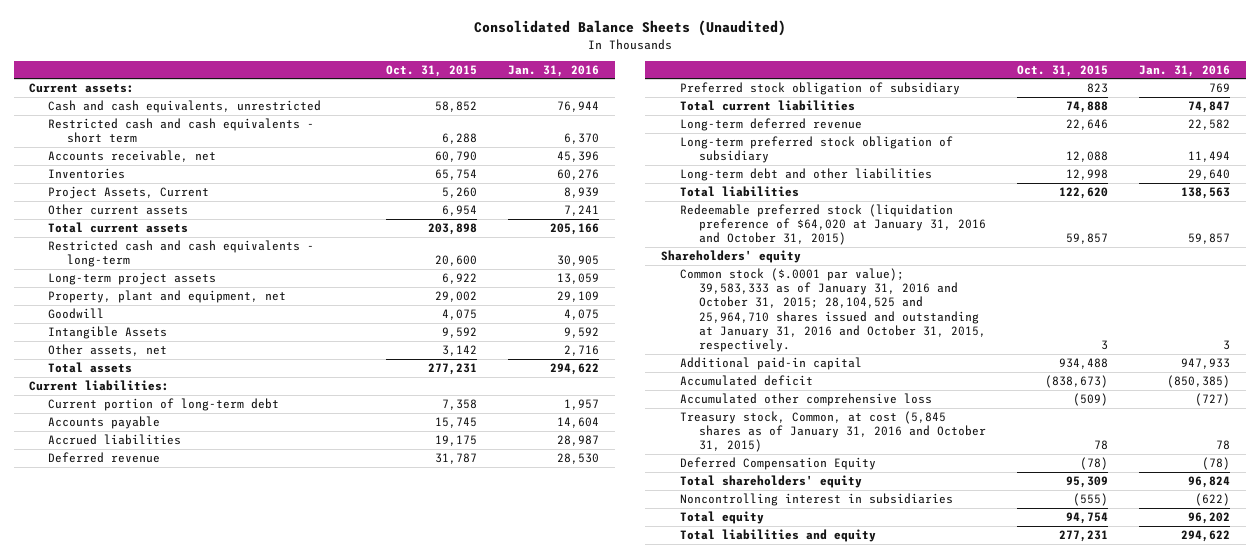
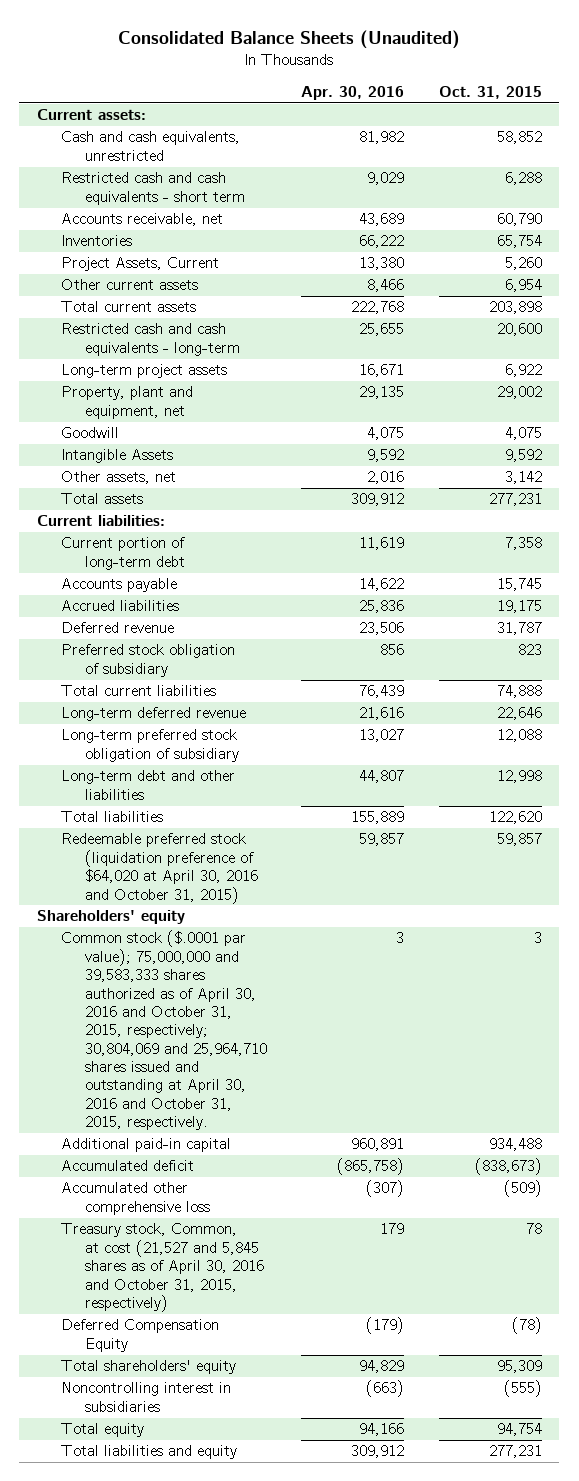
[507,64,599,77] Jan. 31, 2016 -> none
none -> [301,86,405,101] Apr. 30, 2016
[679,203,986,246] Redeemable preferred stock (liquidation preference of $64,020 at January 31, 2016 and October 31, 2015) -> [60,833,258,904] Redeemable preferred stock (liquidation preference of $64,020 at April 30, 2016 and October 31, 2015)
[679,267,986,353] Common stock ($.0001 par value); 39,583,333 as of January 31, 2016 and October 31, 2015; 28,104,525 and 25,964,710 shares issued and outstanding at January 31, 2016 and October 31, 2015, respectively. -> [60,930,267,1131] Common stock ($.0001 par value); 75,000,000 and 39,583,333 shares authorized as of April 30, 2016 and October 31, 2015, respectively; 30,804,069 and 25,964,710 shares issued and outstanding at April 30, 2016 and October 31, 2015, respectively.
[679,410,986,453] Treasury stock, Common, at cost (5,845 shares as of January 31, 2016 and October 31, 2015) -> [60,1223,264,1312] Treasury stock, Common, at cost (21,527 and 5,845 shares as of April 30, 2016 and October 31, 2015, respectively)

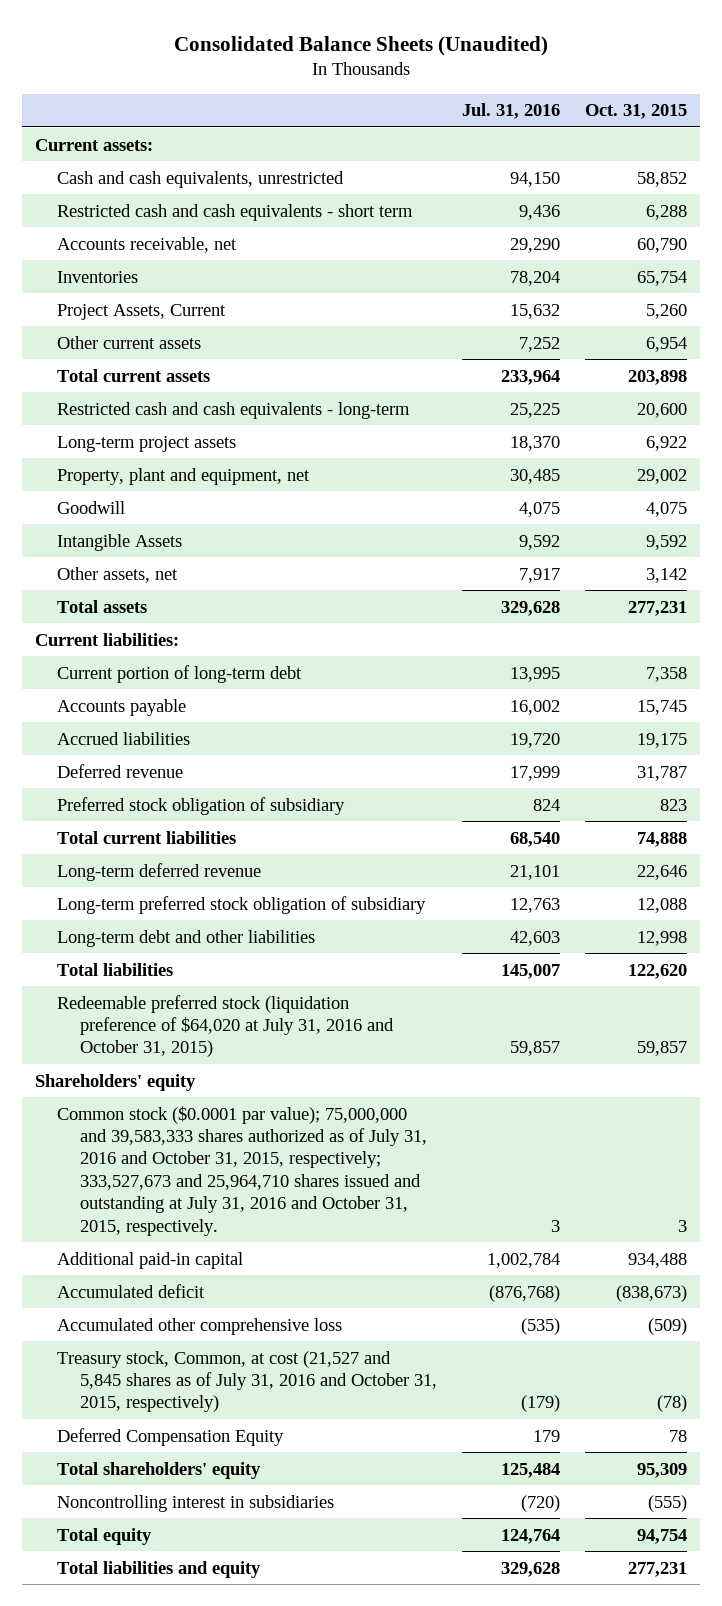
[301,86,405,101] Apr. 30, 2016 -> none
none -> [462,103,561,120] Jul. 31, 2016
[60,833,258,904] Redeemable preferred stock (liquidation preference of $64,020 at April 30, 2016 and October 31, 2015) -> [57,994,394,1058] Redeemable preferred stock (liquidation preference of $64,020 at July 31, 2016 and October 31, 2015)
[60,930,267,1131] Common stock ($.0001 par value); 75,000,000 and 39,583,333 shares authorized as of April 30, 2016 and October 31, 2015, respectively; 30,804,069 and 25,964,710 shares issued and outstanding at April 30, 2016 and October 31, 2015, respectively. -> [57,1105,427,1236] Common stock ($0.0001 par value); 75,000,000 and 39,583,333 shares authorized as of July 31, 2016 and October 31, 2015, respectively; 333,527,673 and 25,964,710 shares issued and outstanding at July 31, 2016 and October 31, 2015, respectively.
[60,1223,264,1312] Treasury stock, Common, at cost (21,527 and 5,845 shares as of April 30, 2016 and October 31, 2015, respectively) -> [57,1350,437,1413] Treasury stock, Common, at cost (21,527 and 5,845 shares as of July 31, 2016 and October 31, 2015, respectively)
[525,1223,542,1235] 78 -> [657,1395,688,1413] (78)
[511,1317,542,1335] (78) -> [669,1429,688,1442] 78

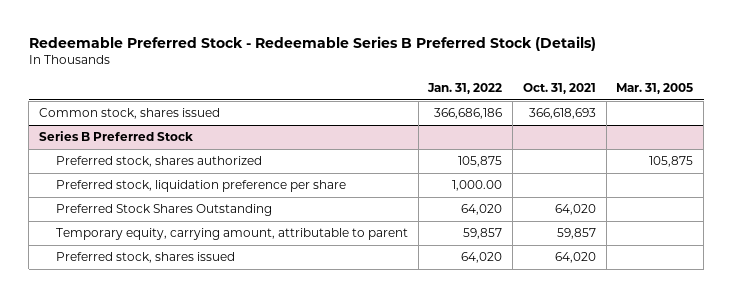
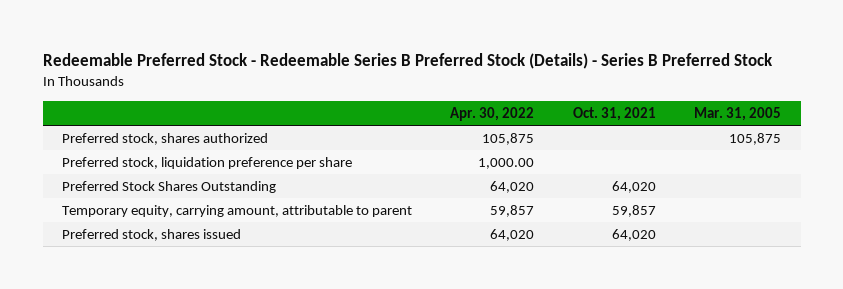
[28,35,596,51] Redeemable Preferred Stock - Redeemable Series B Preferred Stock (Details) -> [42,52,773,69] Redeemable Preferred Stock - Redeemable Series B Preferred Stock (Details) - Series B Preferred Stock
[427,83,503,95] Jan. 31, 2022 -> none
none -> [450,106,535,121] Apr. 30, 2022
[39,108,221,120] Common stock, shares issued -> none
[39,131,194,142] Series B Preferred Stock -> none

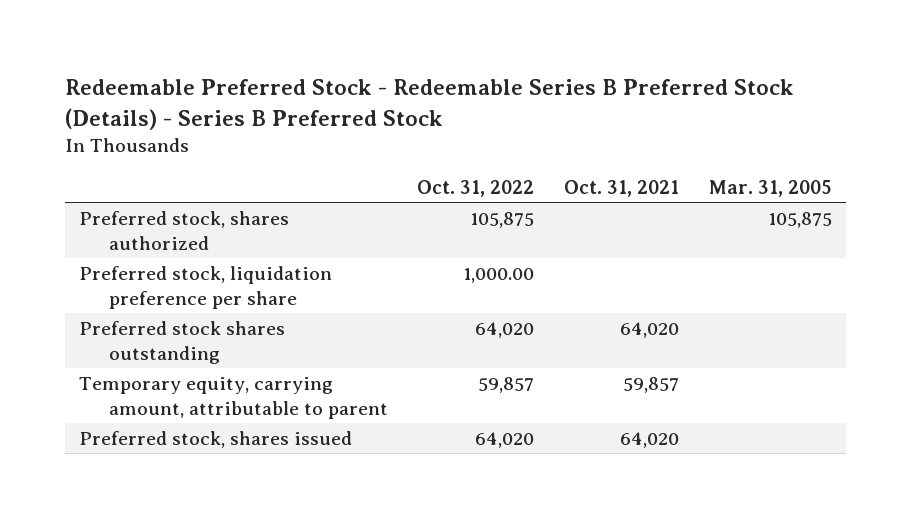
[450,106,535,121] Apr. 30, 2022 -> none
none -> [417,179,535,197] Oct. 31, 2022
[62,180,277,193] Preferred Stock Shares Outstanding -> [79,321,286,364] Preferred stock shares outstanding

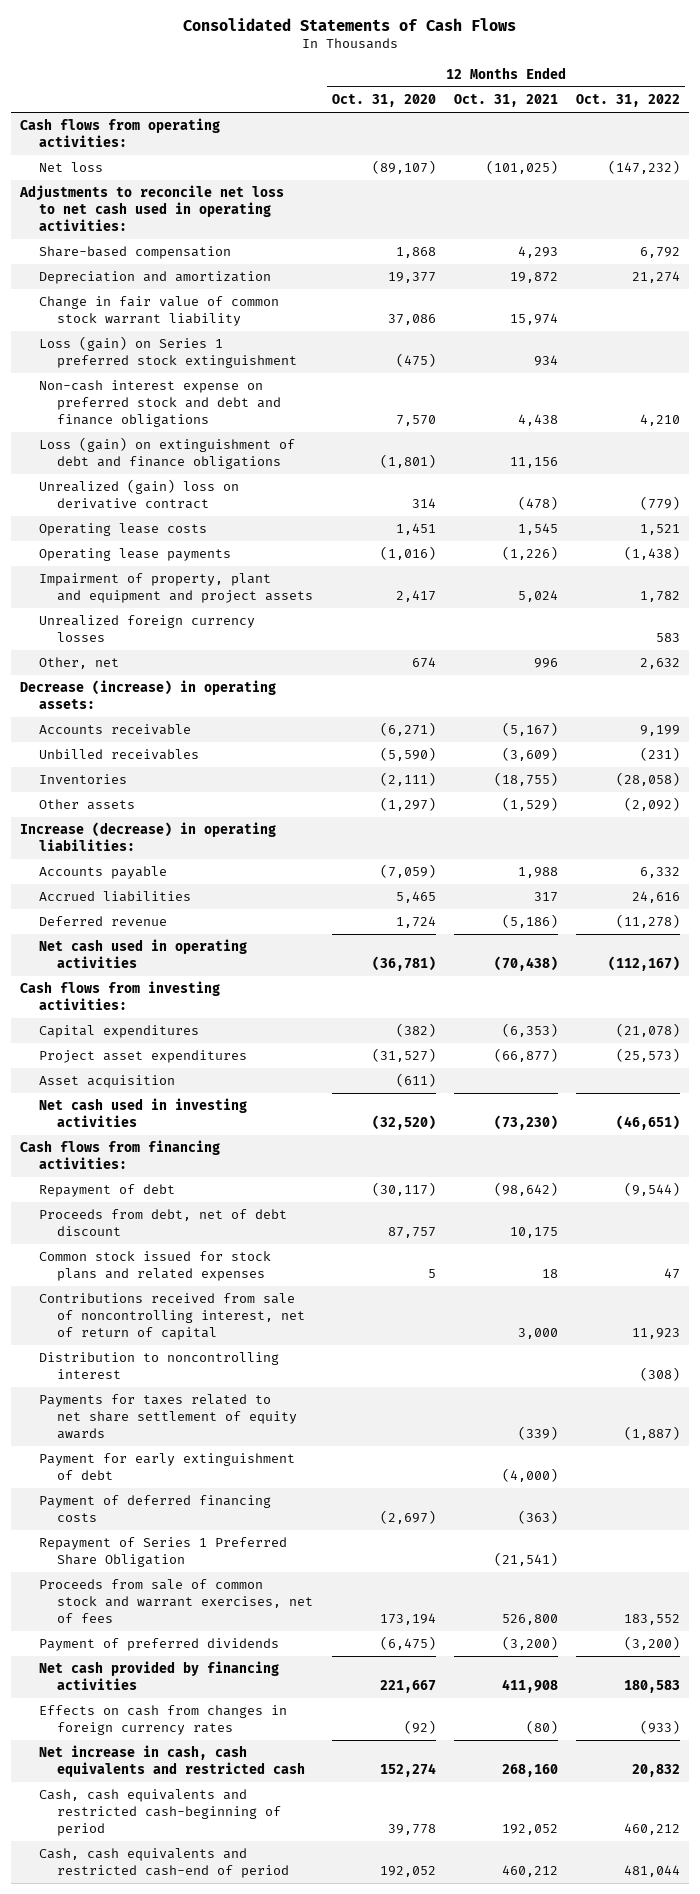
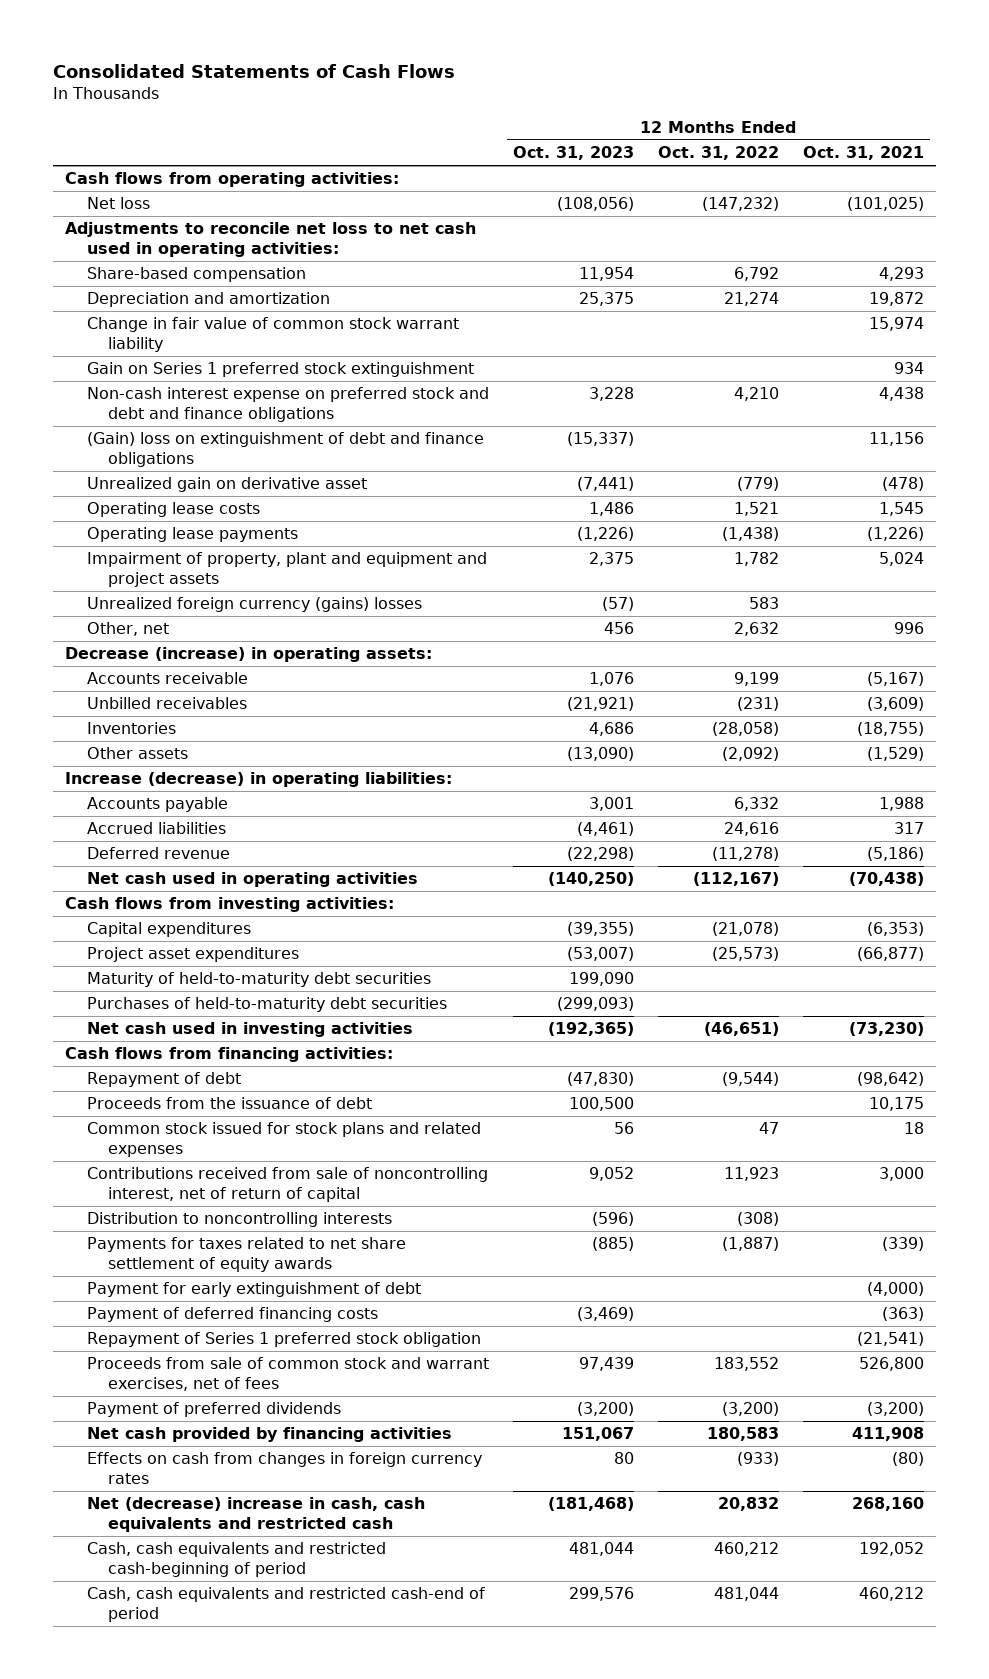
[331,94,436,108] Oct. 31, 2020 -> none
none -> [512,146,634,161] Oct. 31, 2023
[38,336,298,369] Loss (gain) on Series 1 preferred stock extinguishment -> [86,362,474,378] Gain on Series 1 preferred stock extinguishment
[38,437,295,470] Loss (gain) on extinguishment of debt and finance obligations -> [86,432,484,468] (Gain) loss on extinguishment of debt and finance obligations
[38,479,239,510] Unrealized (gain) loss on derivative contract -> [86,477,367,493] Unrealized gain on derivative asset
[38,615,255,643] Unrealized foreign currency losses -> [86,597,422,613] Unrealized foreign currency (gains) losses
[38,1075,175,1089] Asset acquisition -> none
none -> [86,972,431,988] Maturity of held-to-maturity debt securities
none -> [86,997,447,1013] Purchases of held-to-maturity debt securities
[38,1209,287,1237] Proceeds from debt, net of debt discount -> [86,1097,372,1110] Proceeds from the issuance of debt
[38,1352,279,1380] Distribution to noncontrolling interest -> [86,1212,392,1228] Distribution to noncontrolling interests
[38,1537,287,1568] Repayment of Series 1 Preferred Share Obligation -> [86,1332,481,1348] Repayment of Series 1 preferred stock obligation
[38,1745,306,1778] Net increase in cash, cash equivalents and restricted cash -> [86,1497,425,1533] Net (decrease) increase in cash, cash equivalents and restricted cash

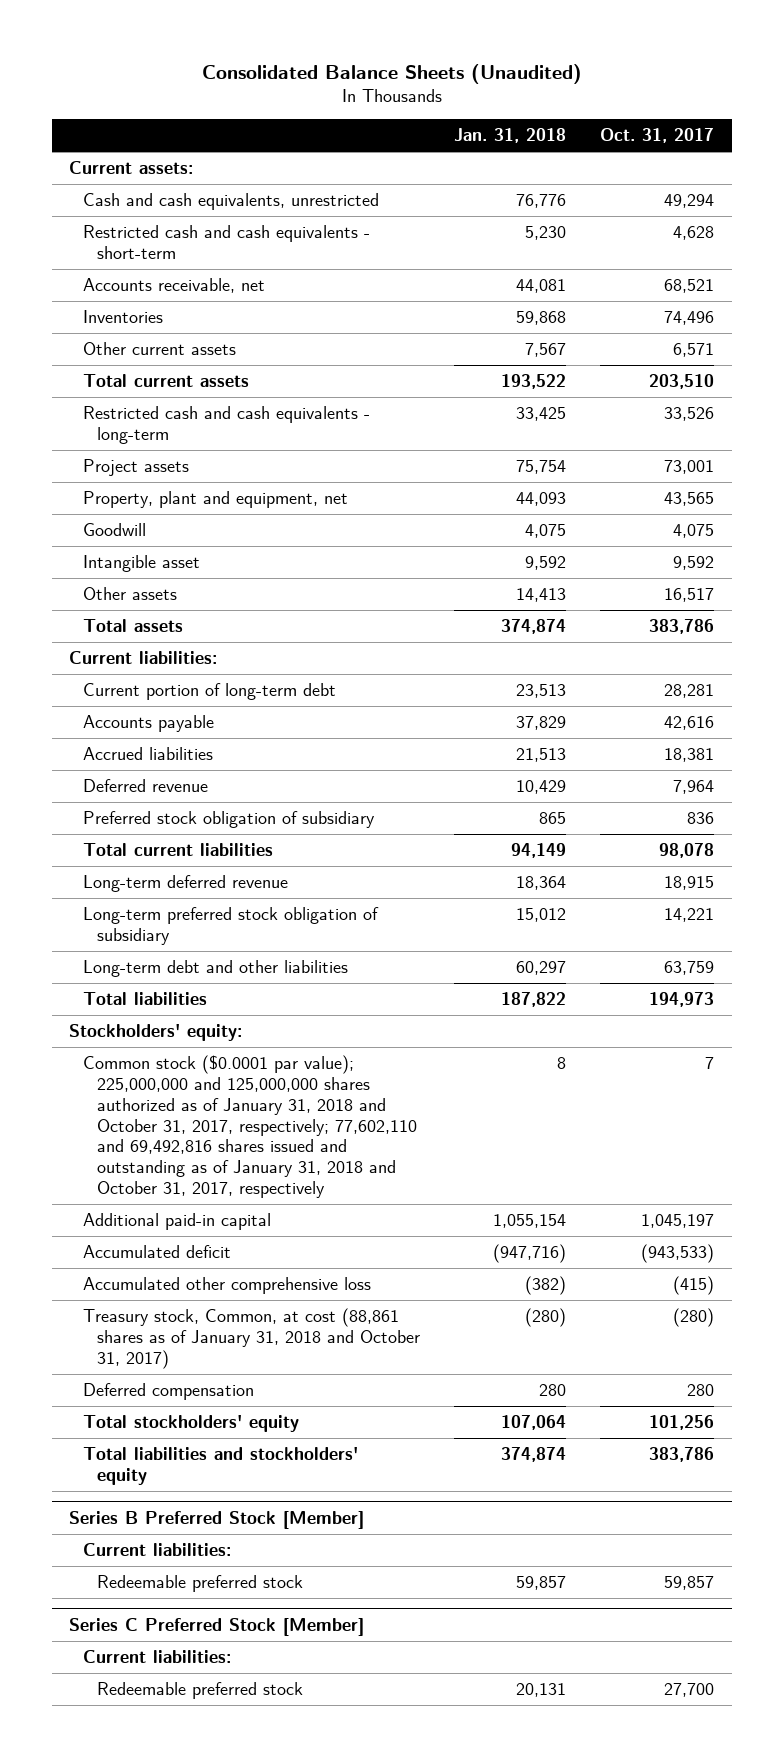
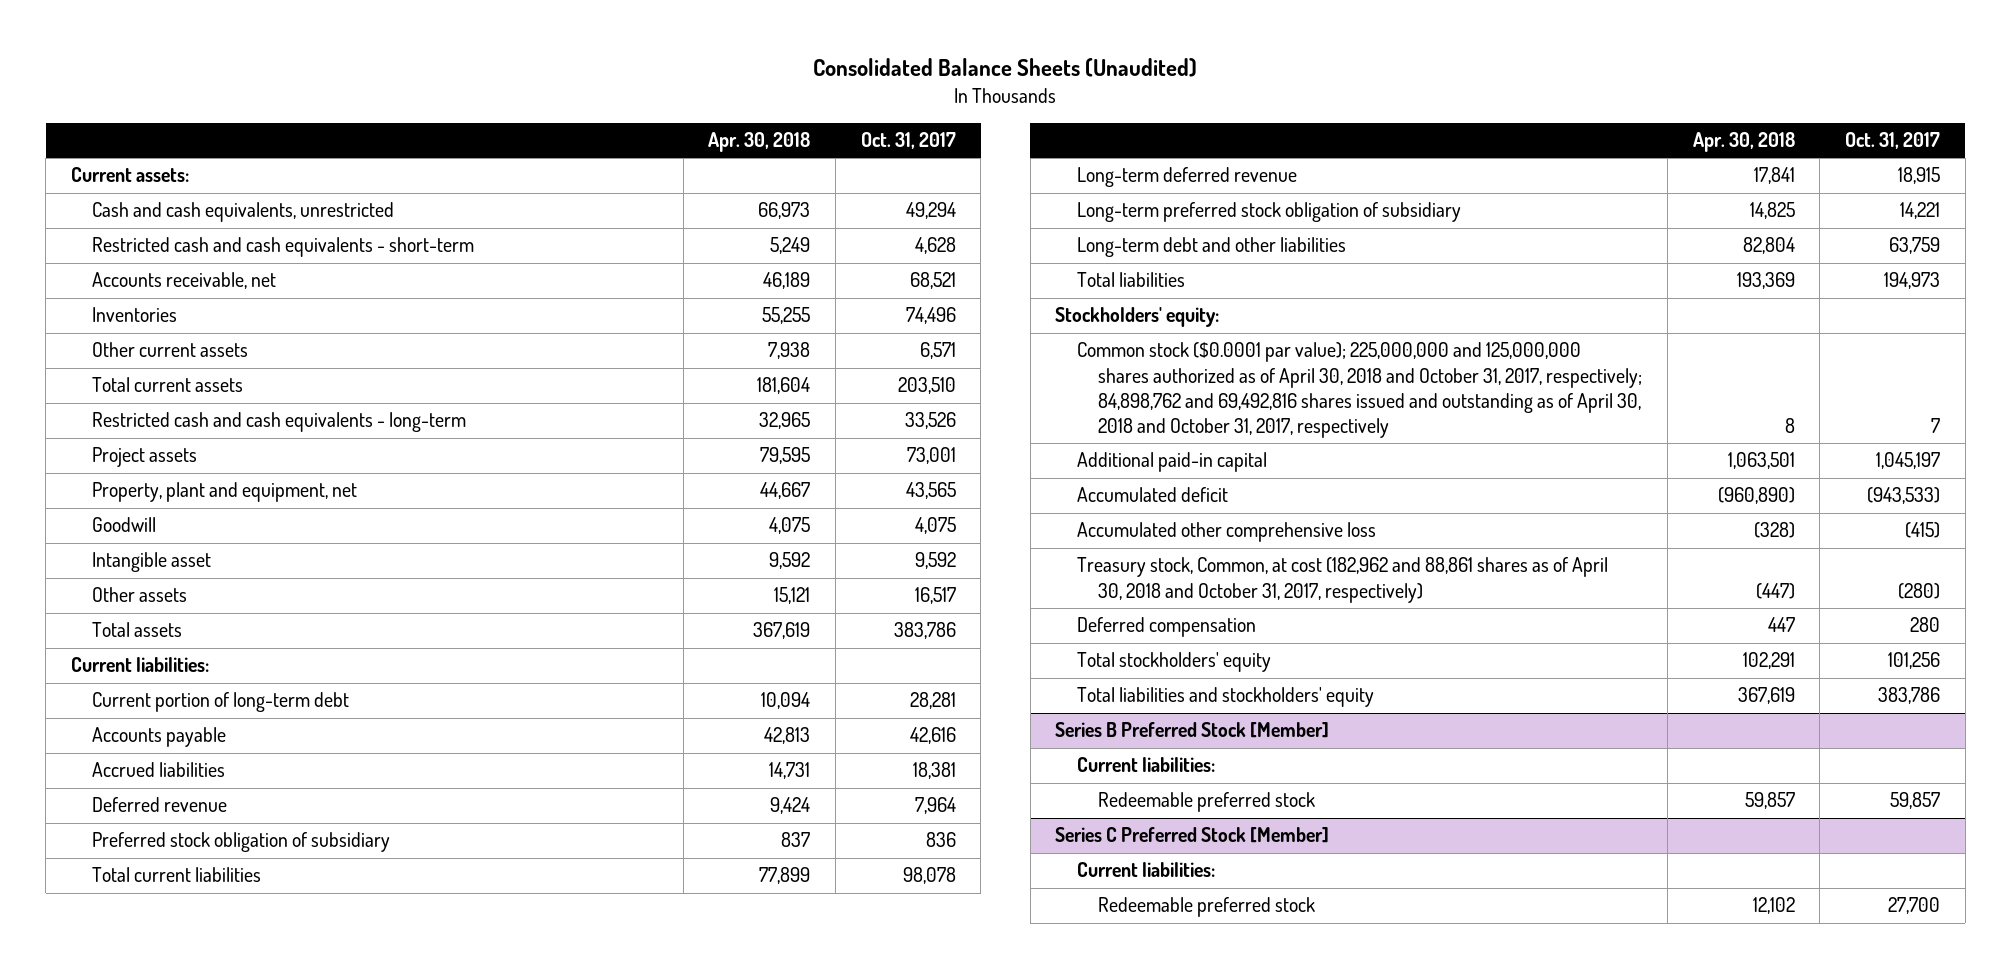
[454,128,567,144] Jan. 31, 2018 -> none
none -> [708,132,811,153] Apr. 30, 2018
[83,1055,418,1199] Common stock ($0.0001 par value); 225,000,000 and 125,000,000 shares authorized as of January 31, 2018 and October 31, 2017, respectively; 77,602,110 and 69,492,816 shares issued and outstanding as of January 31, 2018 and October 31, 2017, respectively -> [1076,342,1643,439] Common stock ($0.0001 par value); 225,000,000 and 125,000,000 shares authorized as of April 30, 2018 and October 31, 2017, respectively; 84,898,762 and 69,492,816 shares issued and outstanding as of April 30, 2018 and October 31, 2017, respectively
[83,1308,421,1369] Treasury stock, Common, at cost (88,861 shares as of January 31, 2018 and October 31, 2017) -> [1076,557,1608,603] Treasury stock, Common, at cost (182,962 and 88,861 shares as of April 30, 2018 and October 31, 2017, respectively)

